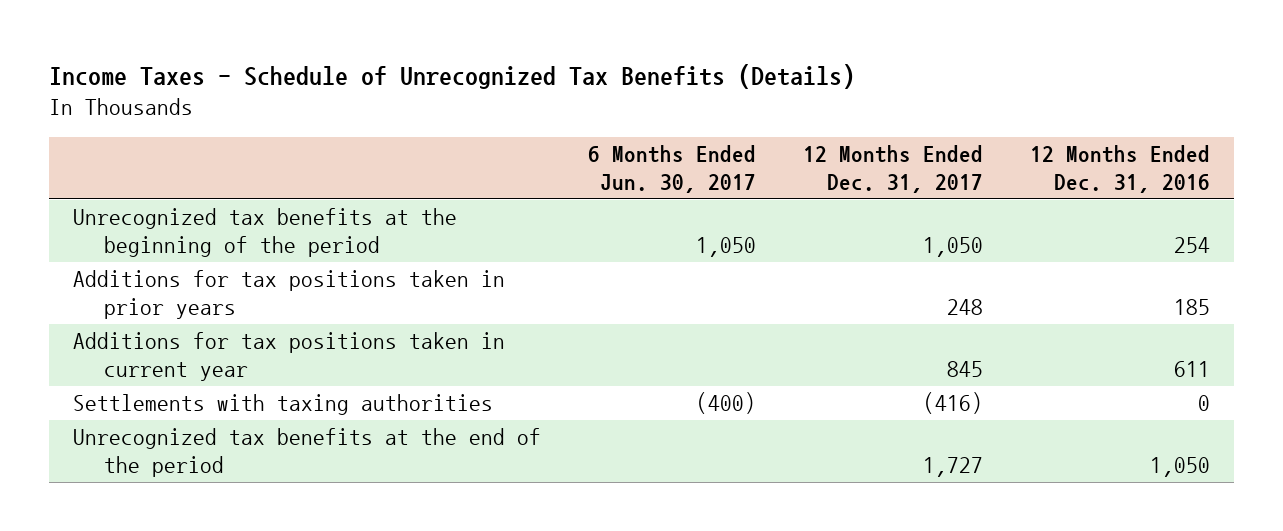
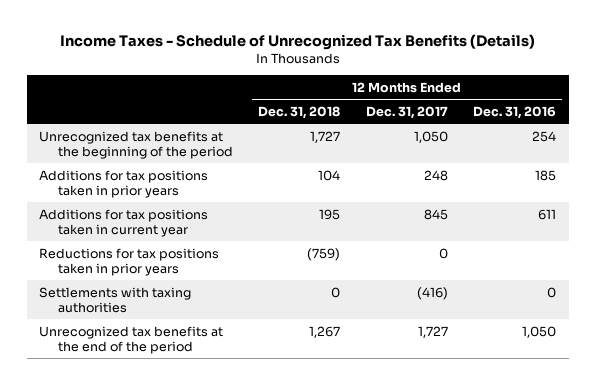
[587,144,756,193] 6 Months Ended Jun. 30, 2017 -> none
none -> [258,105,341,119] Dec. 31, 2018
none -> [39,247,220,276] Reductions for tax positions taken in prior years

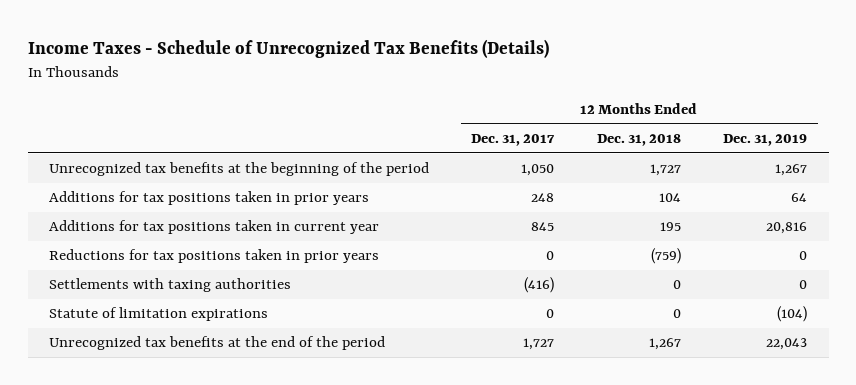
[472,105,556,119] Dec. 31, 2016 -> none
none -> [723,133,808,146] Dec. 31, 2019
none -> [48,307,268,322] Statute of limitation expirations

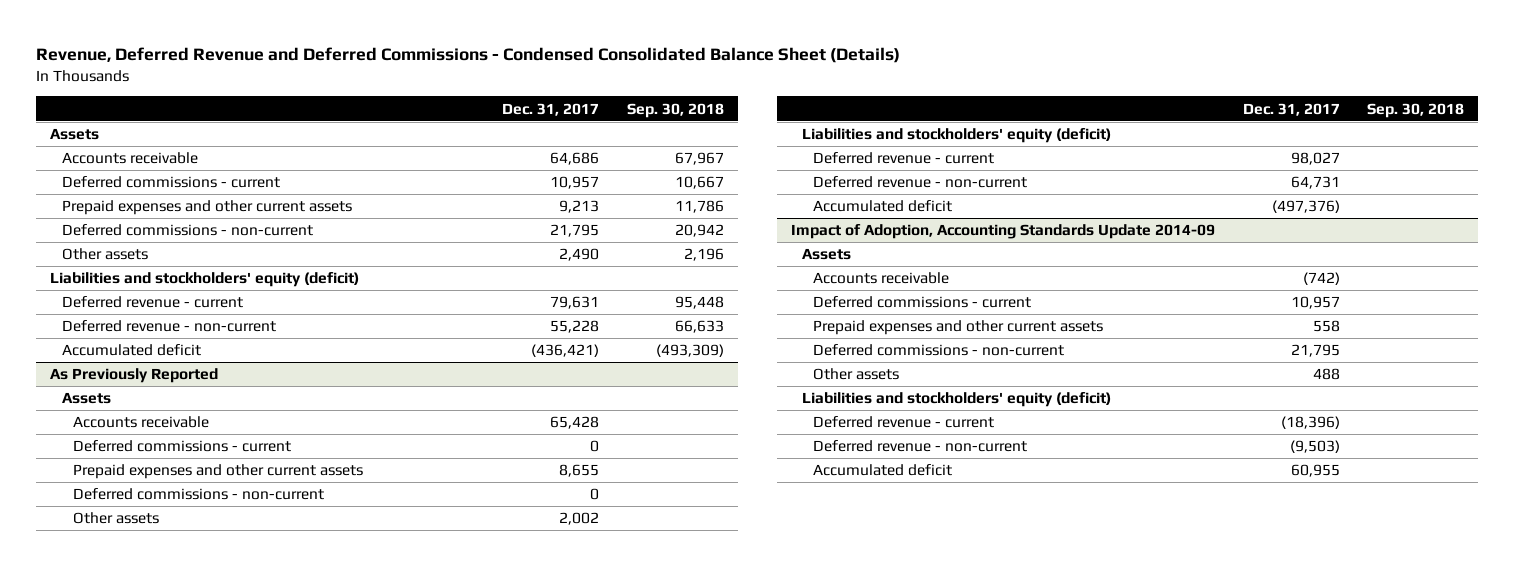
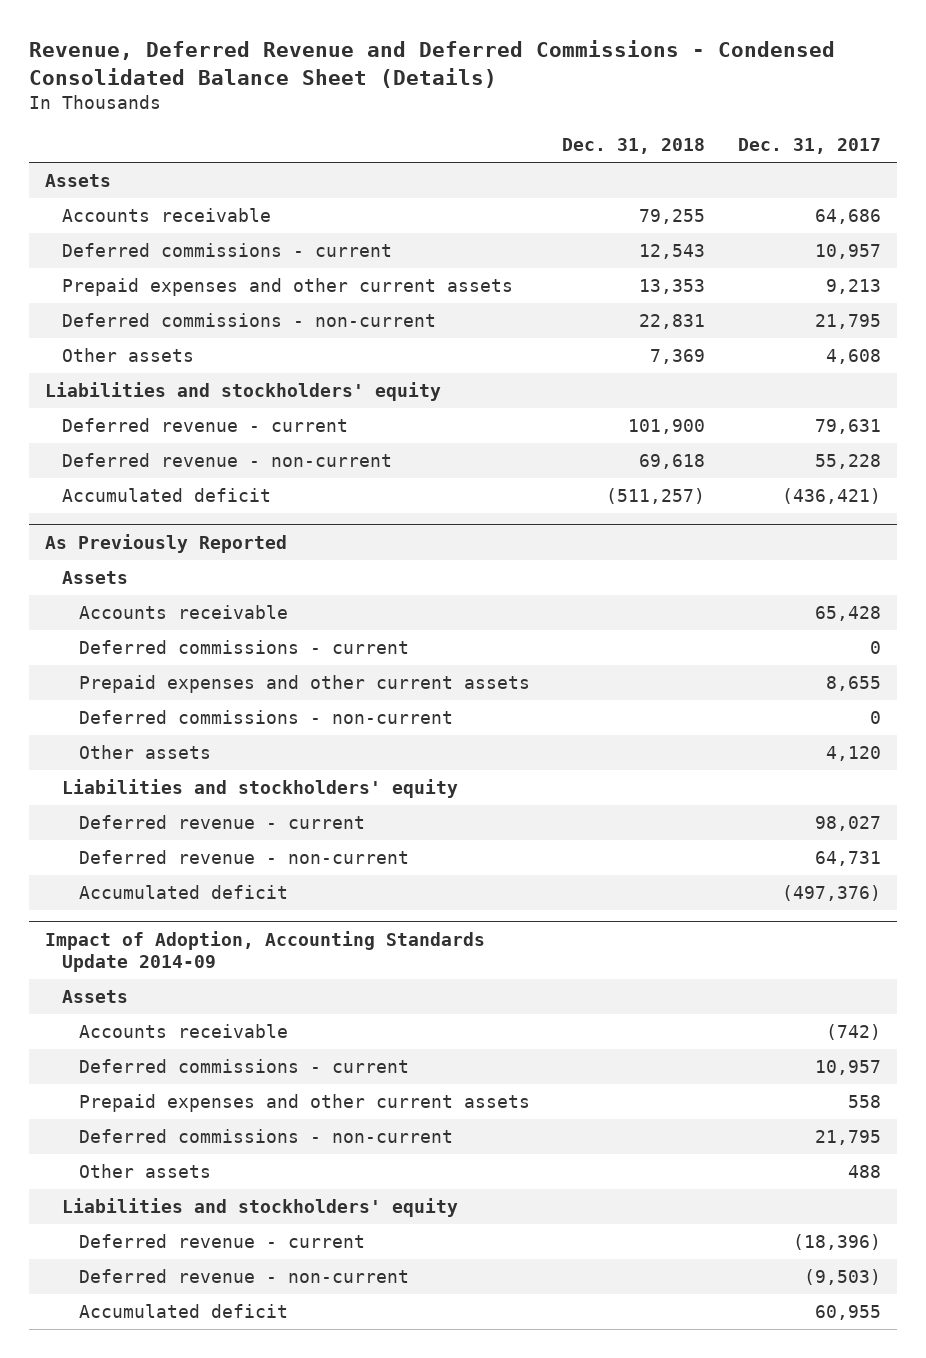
[627,102,725,118] Sep. 30, 2018 -> none
none -> [562,138,706,155] Dec. 31, 2018
[559,248,600,262] 2,490 -> [825,349,881,365] 4,608
[50,272,360,288] Liabilities and stockholders' equity (deficit) -> [44,382,441,402] Liabilities and stockholders' equity
[559,512,600,526] 2,002 -> [825,746,881,762] 4,120
[801,128,1111,144] Liabilities and stockholders' equity (deficit) -> [61,779,458,799] Liabilities and stockholders' equity
[801,392,1111,408] Liabilities and stockholders' equity (deficit) -> [61,1198,458,1218] Liabilities and stockholders' equity

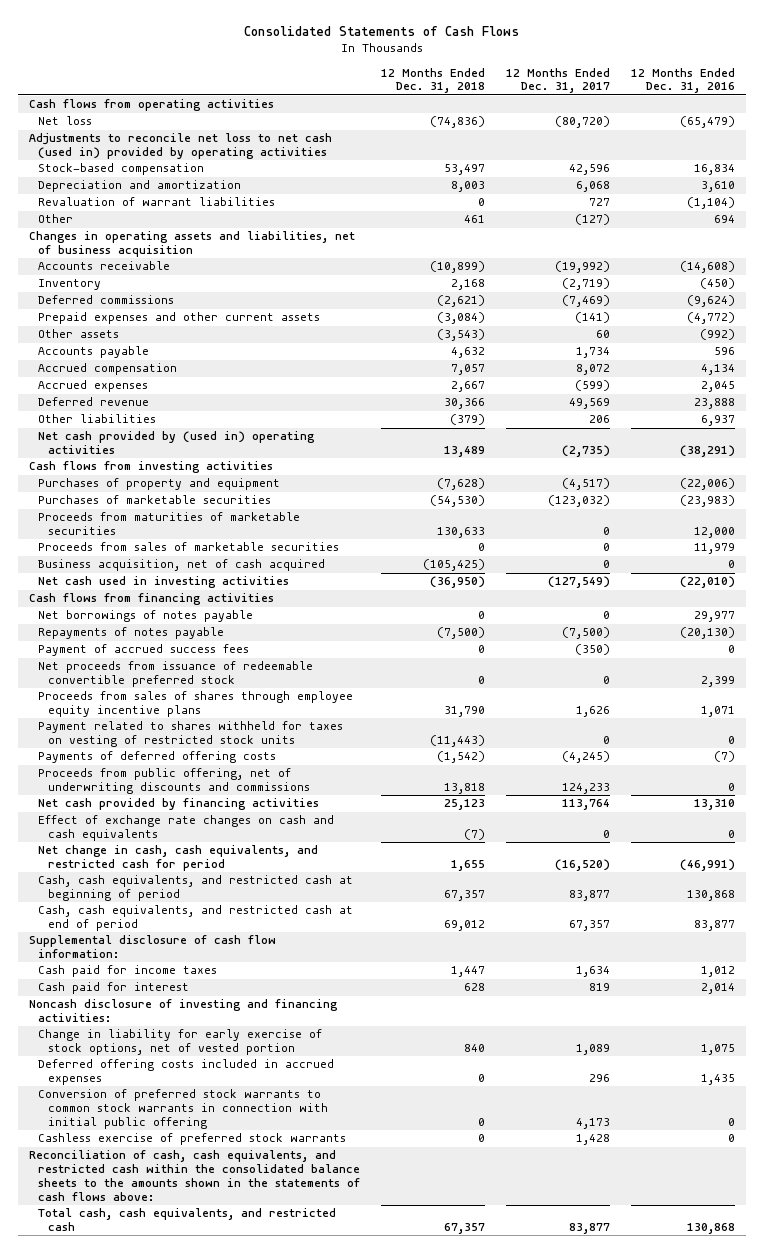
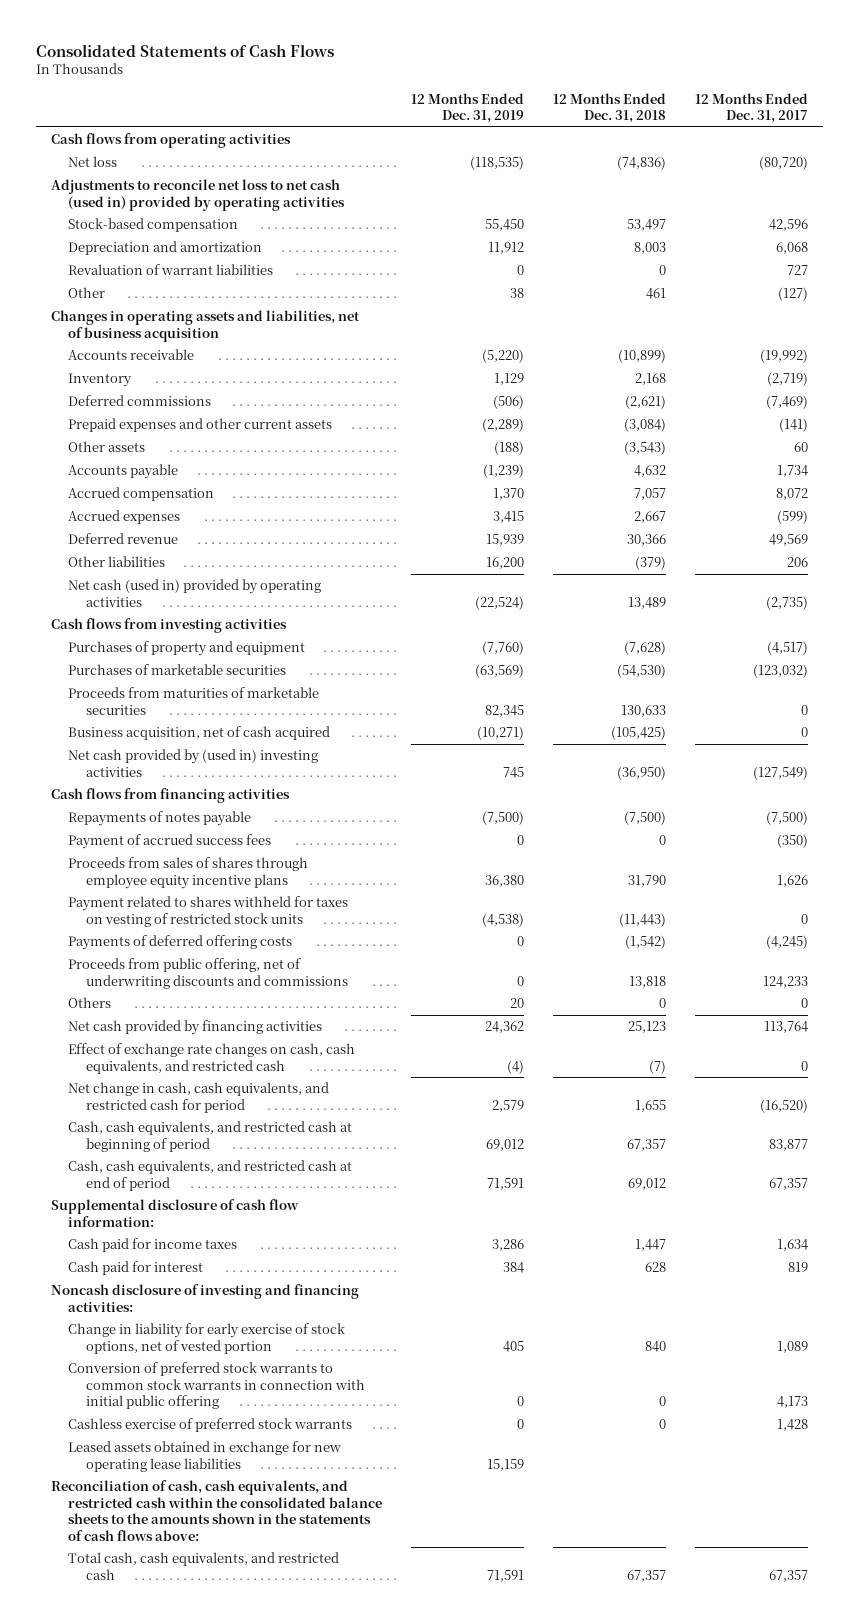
[631,67,736,94] 12 Months Ended Dec. 31, 2016 -> none
none -> [411,92,525,124] 12 Months Ended Dec. 31, 2019
[38,431,316,455] Net cash provided by (used in) operating activities -> [68,579,322,607] Net cash (used in) provided by operating activities
[38,542,340,552] Proceeds from sales of marketable securities -> none
[38,576,290,589] Net cash used in investing activities -> [68,749,319,777] Net cash provided by (used in) investing activities
[38,610,254,623] Net borrowings of notes payable -> none
[38,661,314,688] Net proceeds from issuance of redeemable convertible preferred stock -> none
none -> [68,997,112,1009] Others
[38,815,335,842] Effect of exchange rate changes on cash and cash equivalents -> [68,1043,356,1074] Effect of exchange rate changes on cash, cash equivalents, and restricted cash
[38,1059,335,1086] Deferred offering costs included in accrued expenses -> none
none -> [68,1441,342,1472] Leased assets obtained in exchange for new operating lease liabilities
[569,1223,611,1235] 83,877 -> [769,1569,809,1582] 67,357

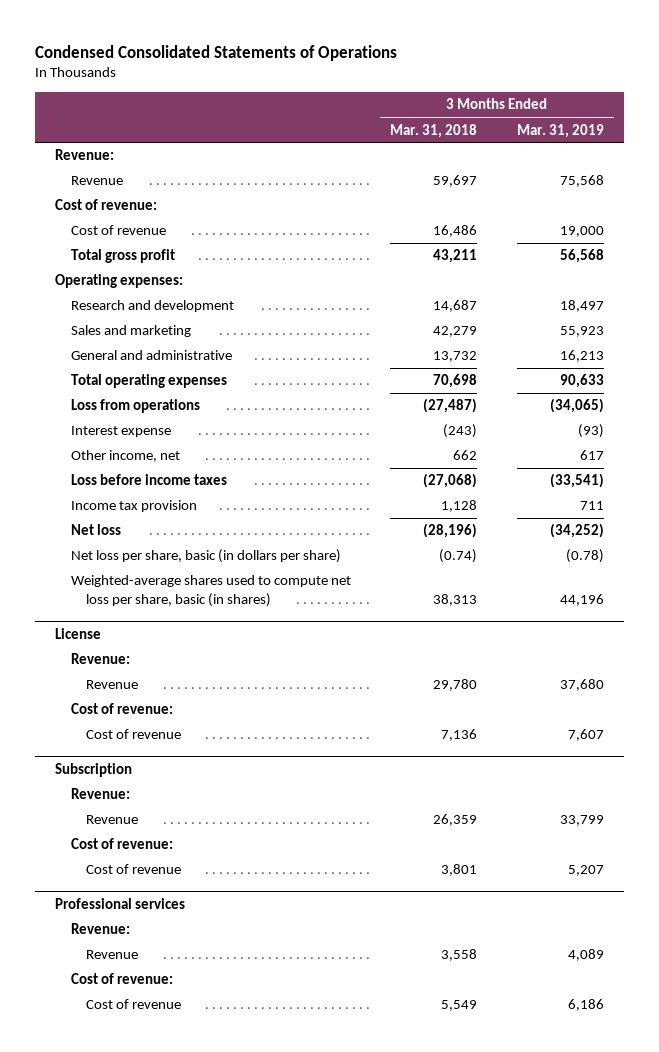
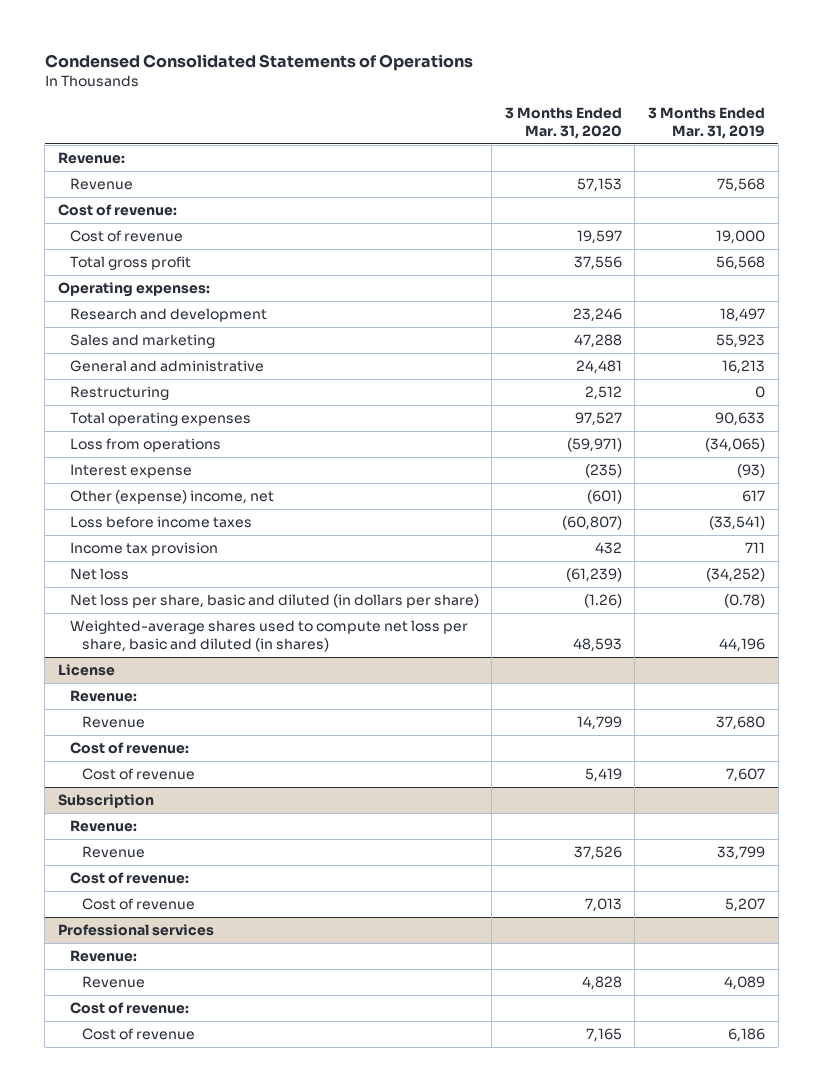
[390,123,478,138] Mar. 31, 2018 -> none
none -> [504,106,622,139] 3 Months Ended Mar. 31, 2020
none -> [69,386,169,401] Restructuring
[70,450,180,463] Other income, net -> [69,490,274,505] Other (expense) income, net
[70,549,341,564] Net loss per share, basic (in dollars per share) -> [69,594,479,609] Net loss per share, basic and diluted (in dollars per share)
[70,575,351,607] Weighted-average shares used to compute net loss per share, basic (in shares) -> [69,620,468,653] Weighted-average shares used to compute net loss per share, basic and diluted (in shares)

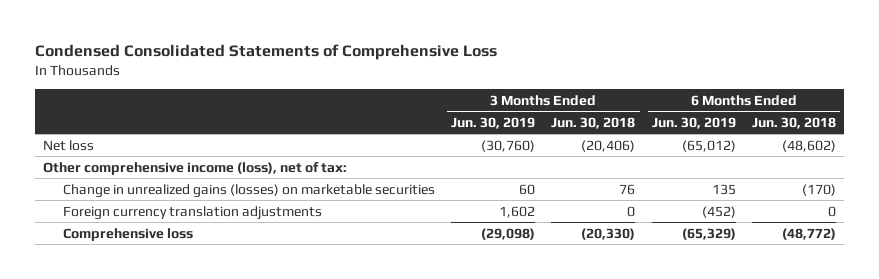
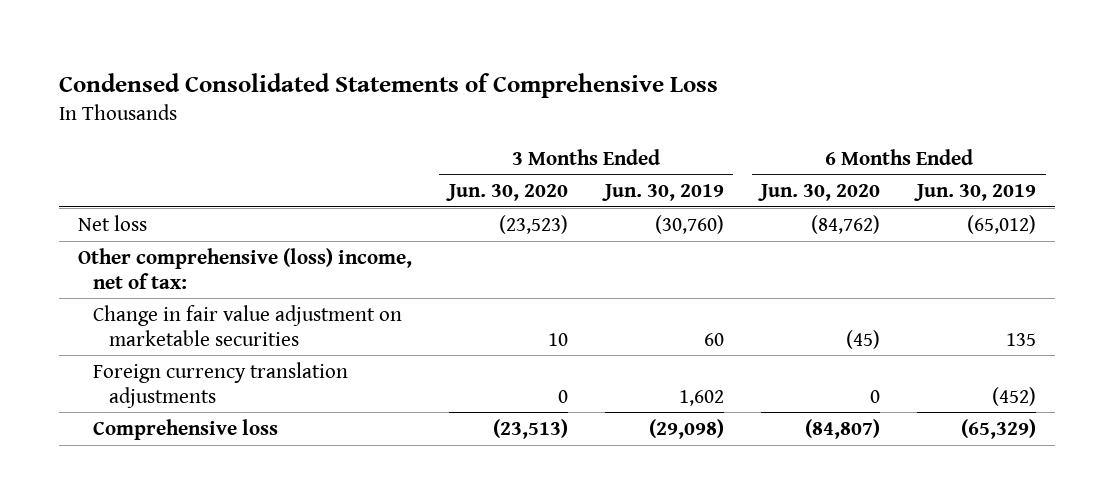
[551,116,636,129] Jun. 30, 2018 -> none
[752,116,837,129] Jun. 30, 2018 -> none
none -> [445,184,568,202] Jun. 30, 2020
none -> [758,184,881,202] Jun. 30, 2020
[42,161,347,175] Other comprehensive income (loss), net of tax: -> [77,247,412,289] Other comprehensive (loss) income, net of tax:
[62,183,435,198] Change in unrealized gains (losses) on marketable securities -> [93,304,403,346] Change in fair value adjustment on marketable securities

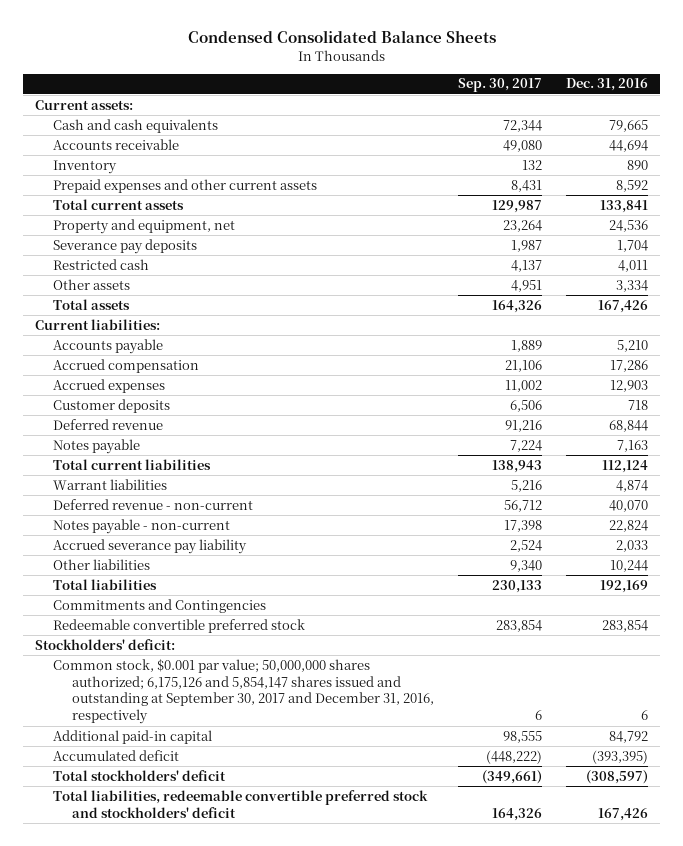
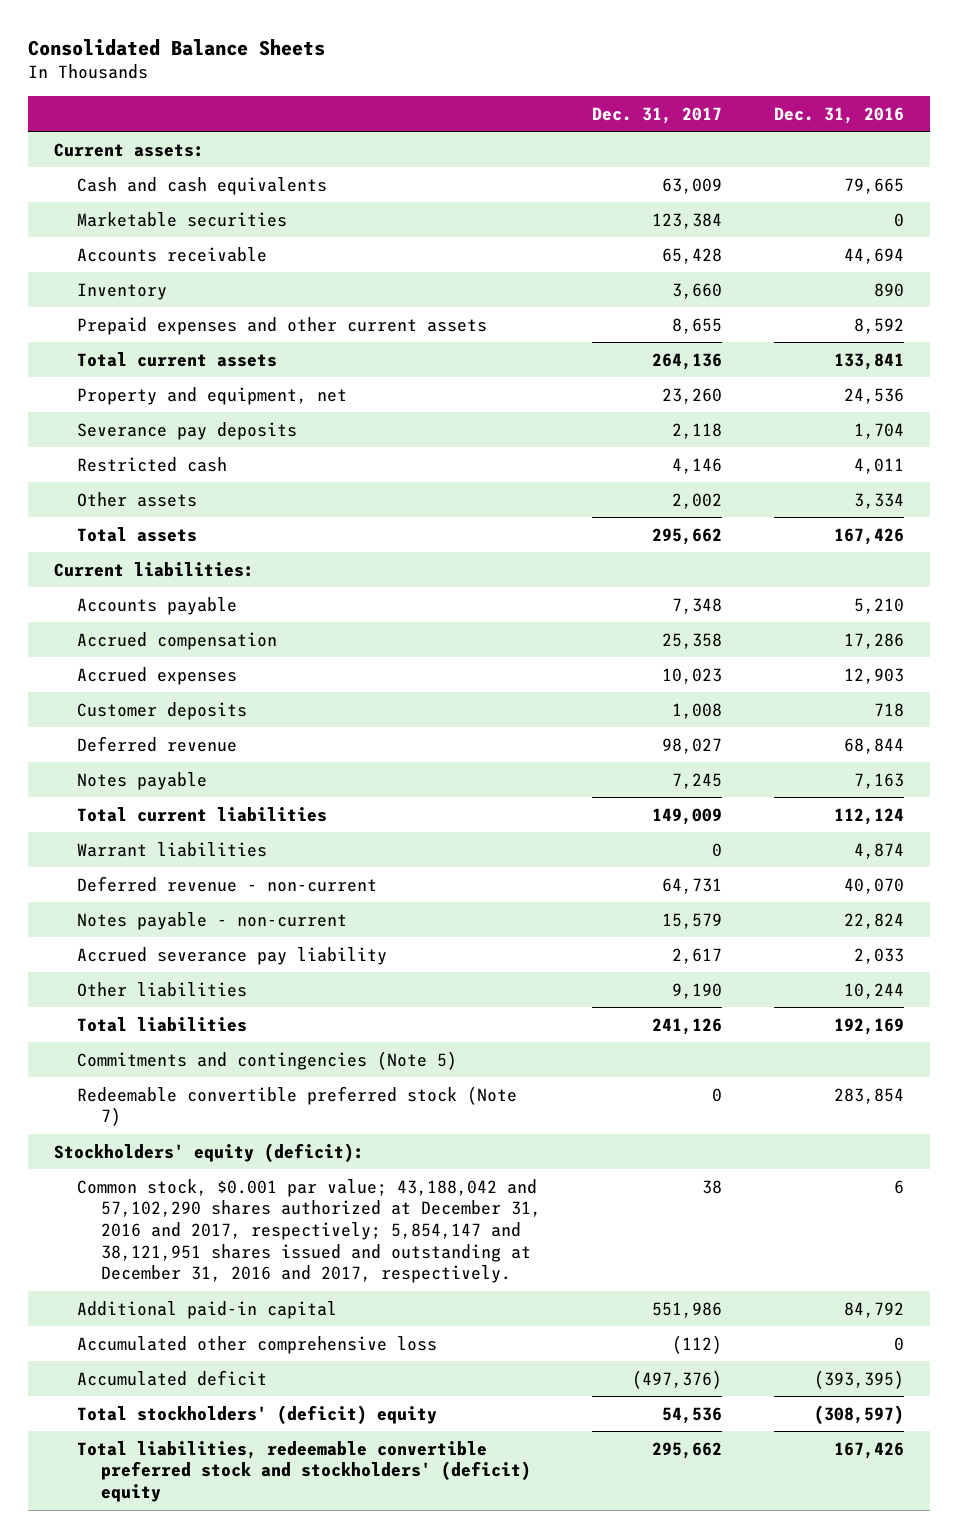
[187,30,496,44] Condensed Consolidated Balance Sheets -> [27,38,325,56] Consolidated Balance Sheets
[457,78,542,93] Sep. 30, 2017 -> none
none -> [592,106,723,124] Dec. 31, 2017
none -> [77,211,288,227] Marketable securities
[53,598,267,613] Commitments and Contingencies -> [77,1050,458,1070] Commitments and contingencies (Note 5)
[53,618,306,633] Redeemable convertible preferred stock -> [77,1085,518,1127] Redeemable convertible preferred stock (Note 7)
[35,638,176,650] Stockholders' deficit: -> [53,1142,364,1162] Stockholders' equity (deficit):
[53,658,434,725] Common stock, $0.001 par value; 50,000,000 shares authorized; 6,175,126 and 5,854,147 shares issued and outstanding at September 30, 2017 and December 31, 2016, respectively -> [77,1178,541,1284] Common stock, $0.001 par value; 43,188,042 and 57,102,290 shares authorized at December 31, 2016 and 2017, respectively; 5,854,147 and 38,121,951 shares issued and outstanding at December 31, 2016 and 2017, respectively.
none -> [77,1335,438,1354] Accumulated other comprehensive loss
[53,769,227,781] Total stockholders' deficit -> [77,1404,438,1424] Total stockholders' (deficit) equity
[53,789,429,818] Total liabilities, redeemable convertible preferred stock and stockholders' deficit -> [77,1440,531,1502] Total liabilities, redeemable convertible preferred stock and stockholders' (deficit) equity

